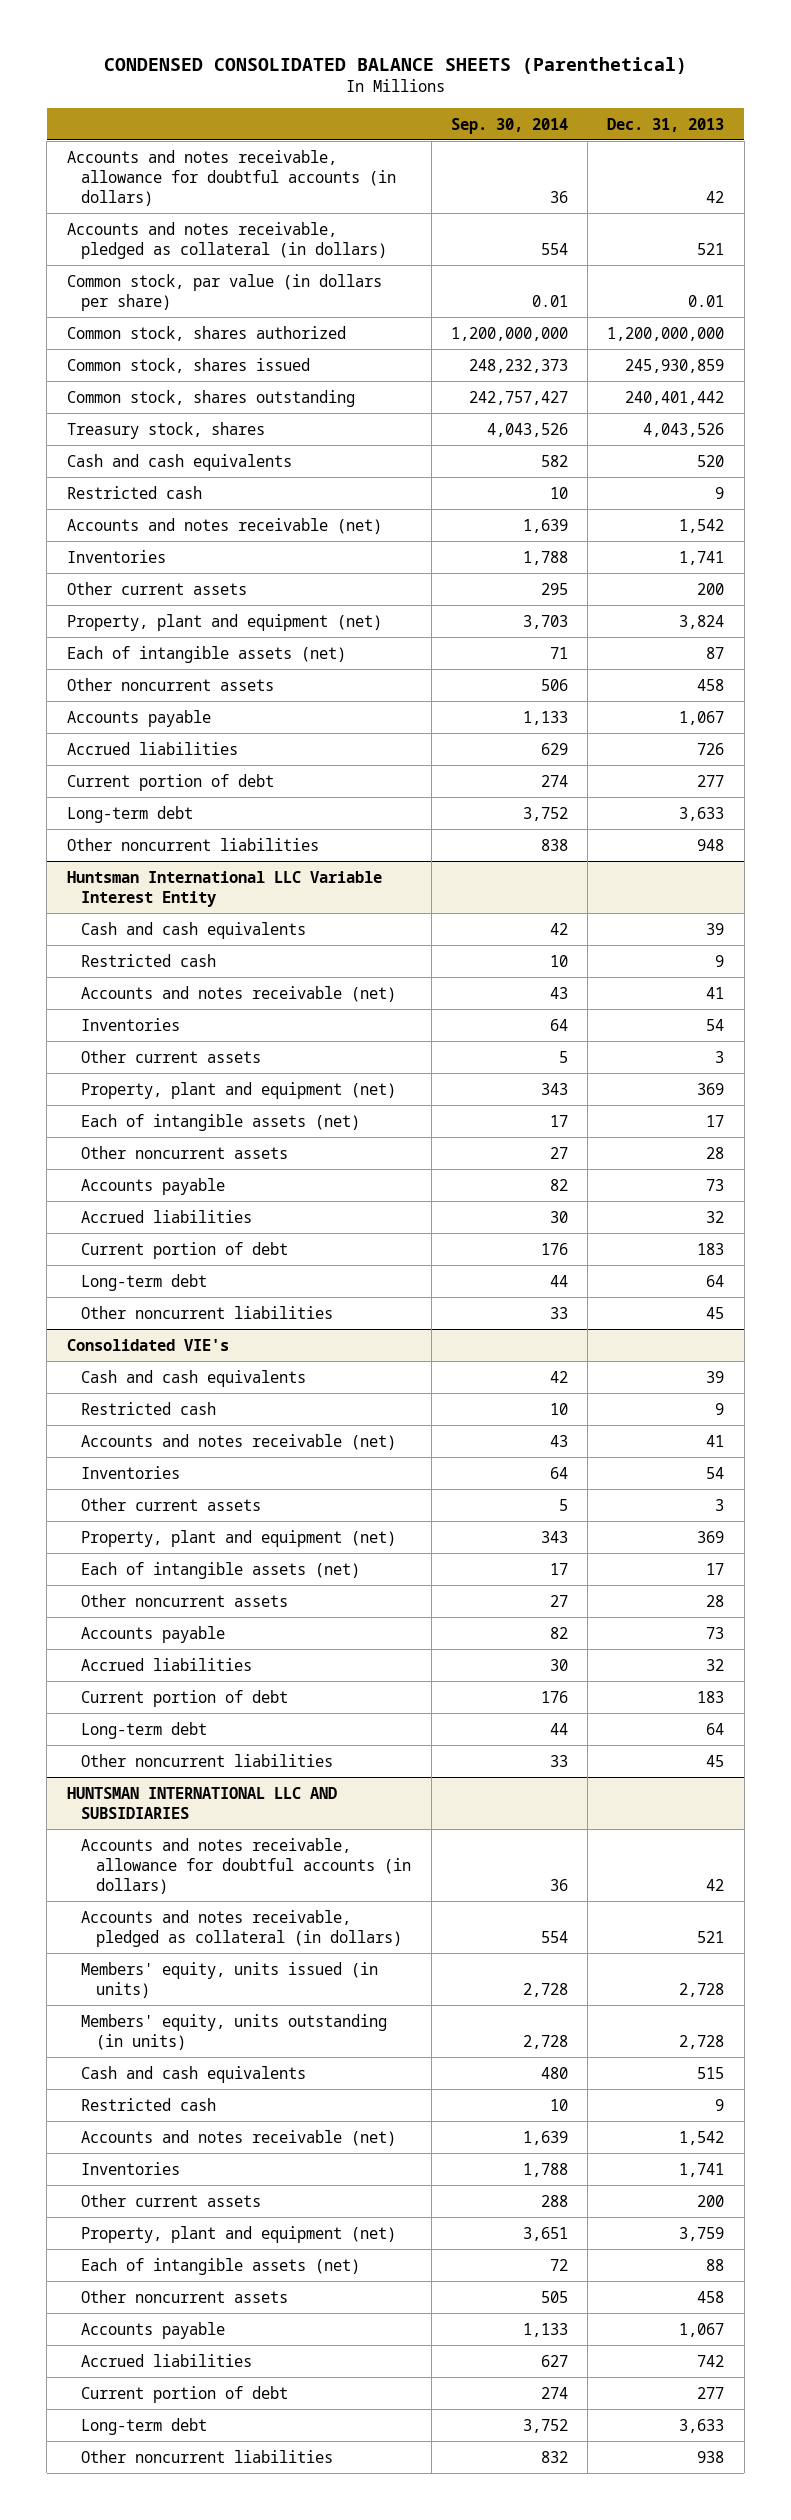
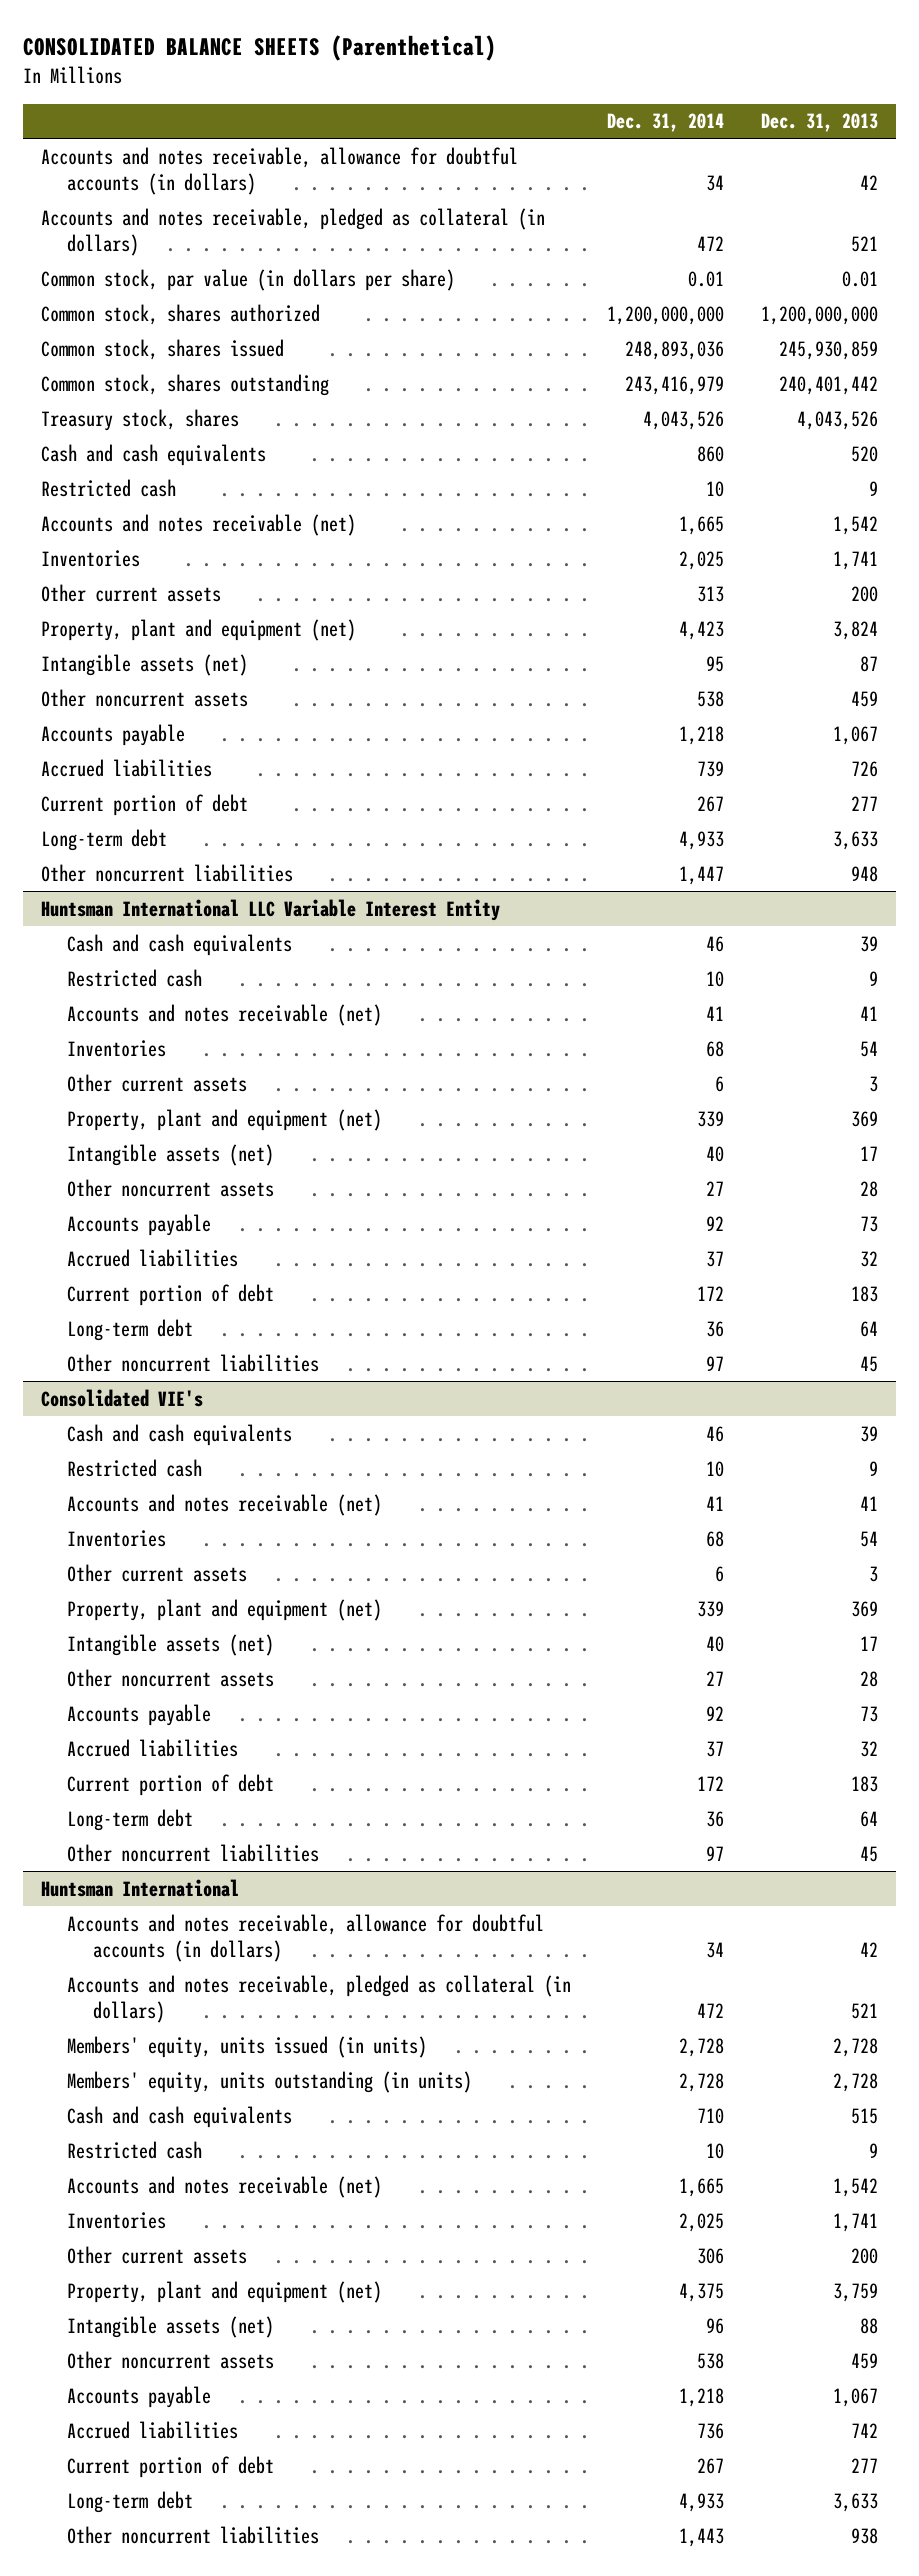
[103,57,687,75] CONDENSED CONSOLIDATED BALANCE SHEETS (Parenthetical) -> [22,35,496,62] CONSOLIDATED BALANCE SHEETS (Parenthetical)
[450,117,568,134] Sep. 30, 2014 -> none
none -> [607,113,725,133] Dec. 31, 2014
[66,645,346,663] Each of intangible assets (net) -> [41,653,249,676] Intangible assets (net)
[697,678,725,691] 458 -> [850,690,878,707] 459
[81,1113,361,1131] Each of intangible assets (net) -> [67,1143,275,1166] Intangible assets (net)
[81,1561,361,1579] Each of intangible assets (net) -> [67,1633,275,1656] Intangible assets (net)
[66,1786,337,1819] HUNTSMAN INTERNATIONAL LLC AND SUBSIDIARIES -> none
none -> [41,1878,240,1897] Huntsman International
[81,2257,361,2275] Each of intangible assets (net) -> [67,2315,275,2338] Intangible assets (net)
[697,2290,725,2303] 458 -> [850,2352,878,2369] 459

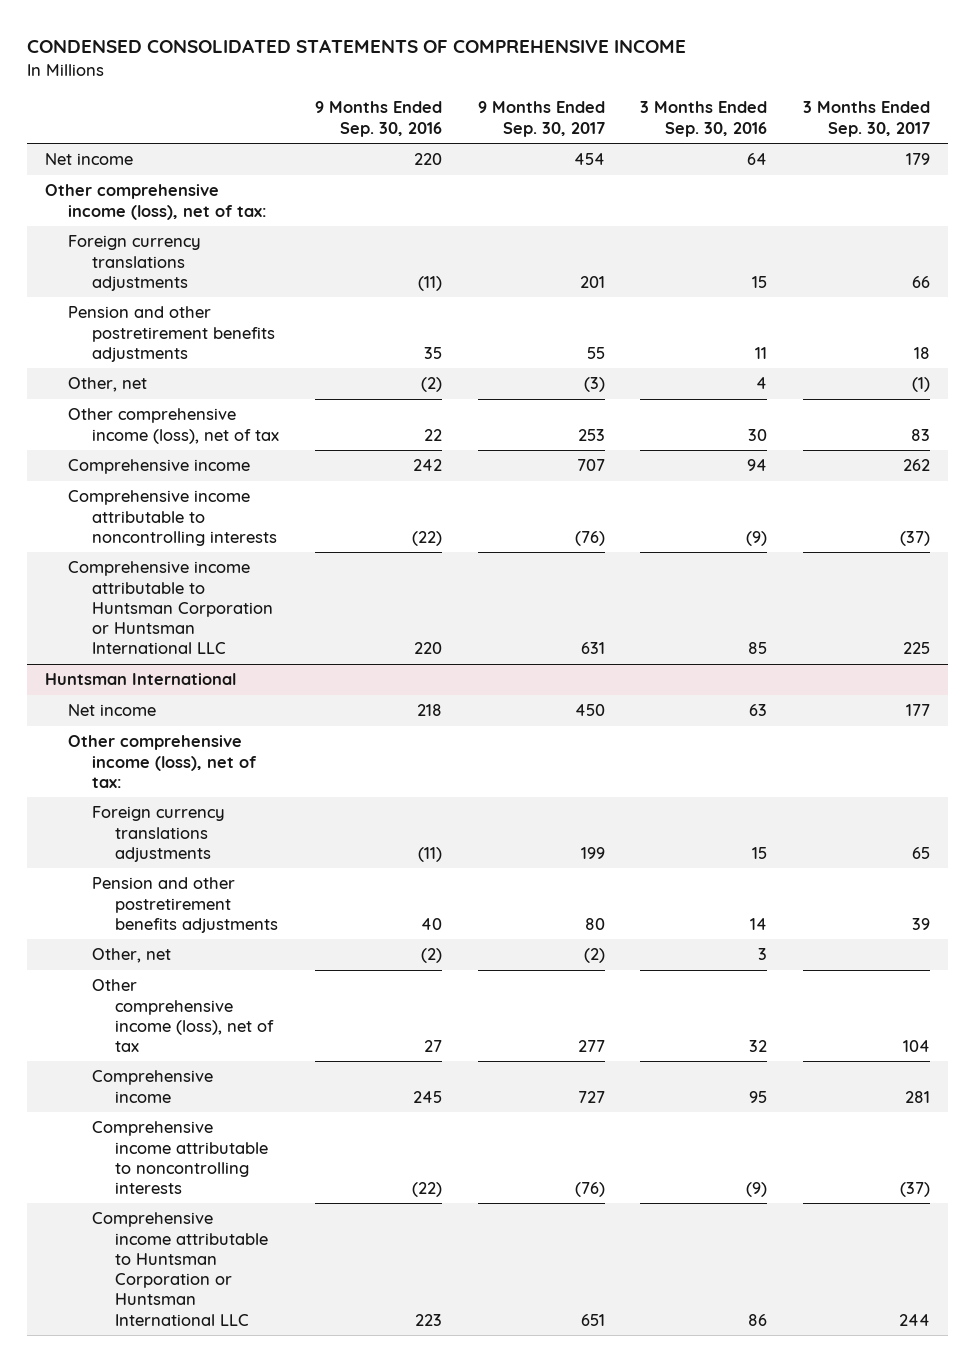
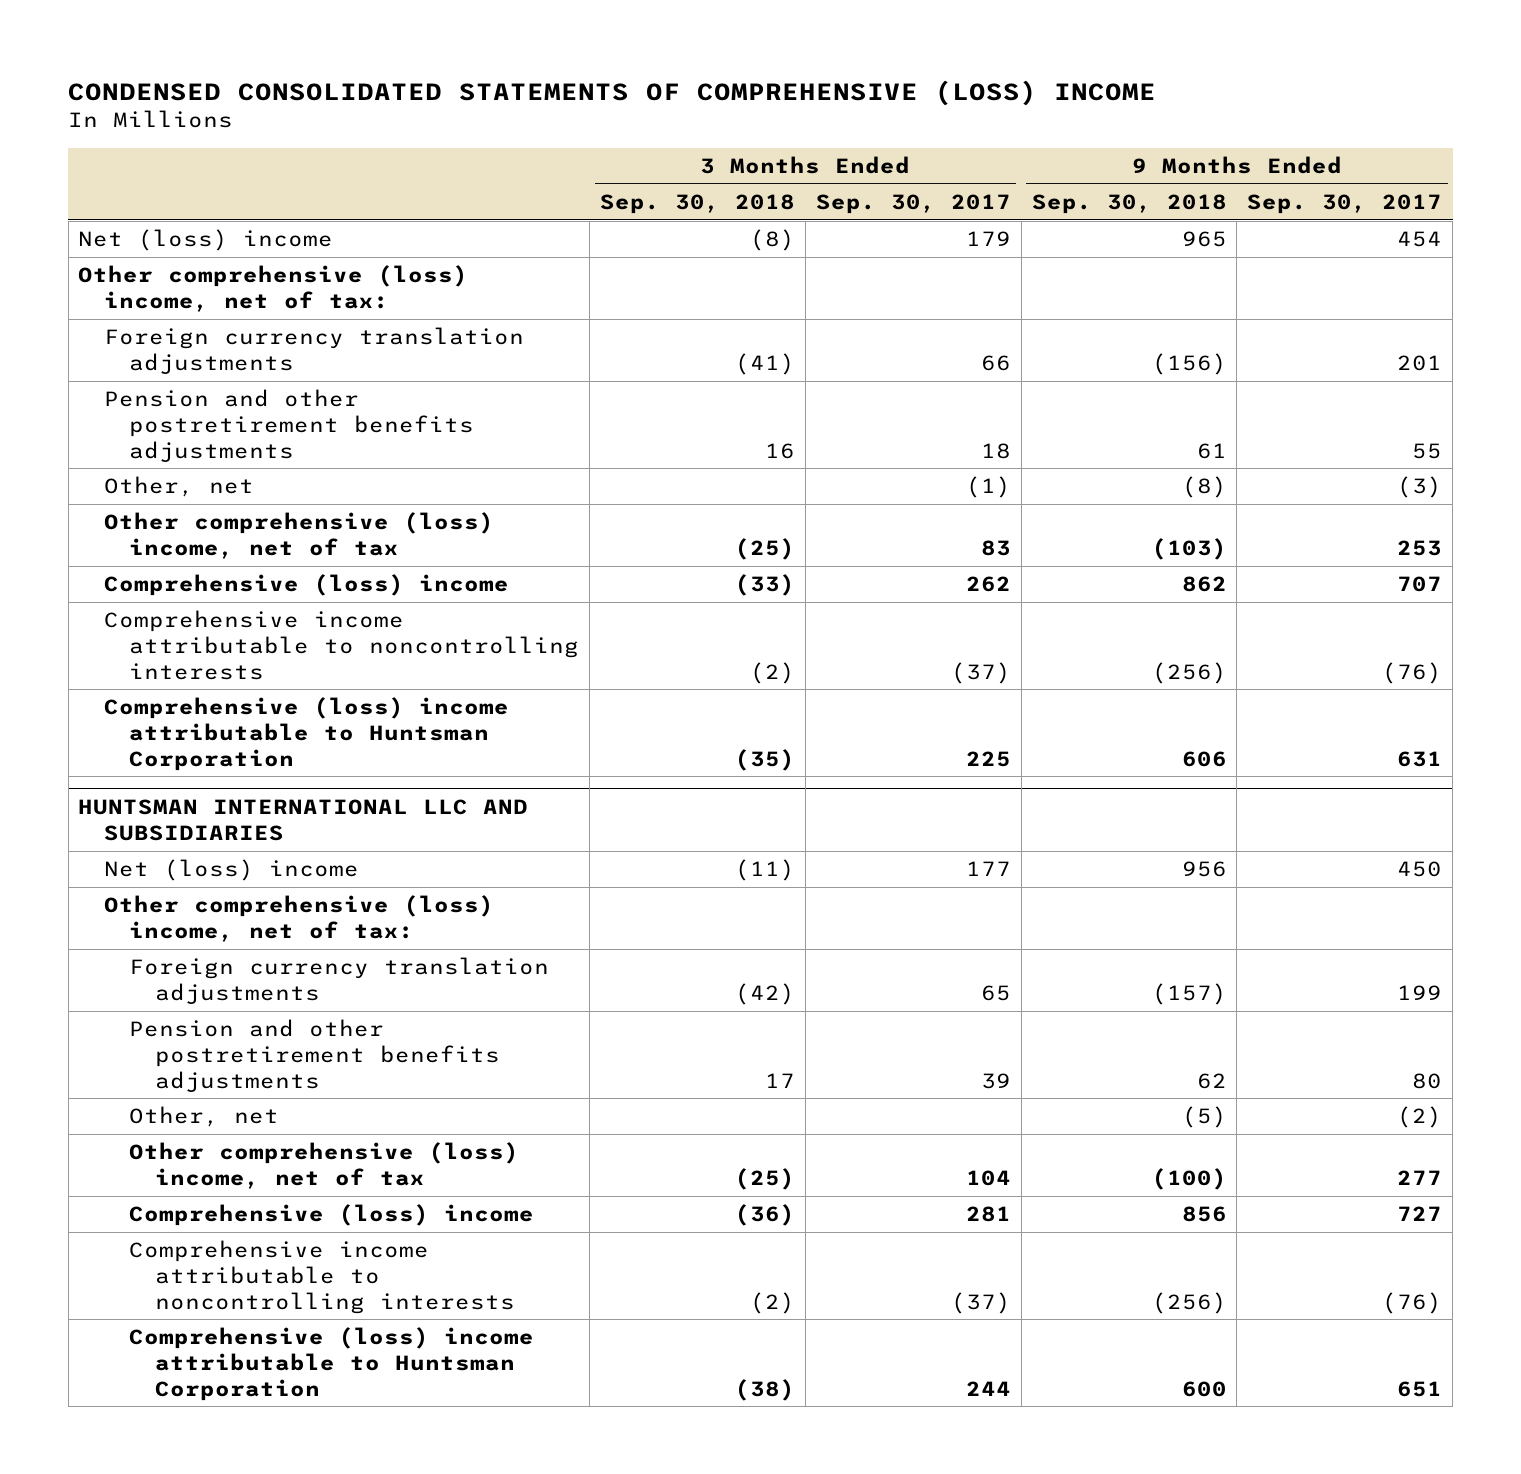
[27,38,687,53] CONDENSED CONSOLIDATED STATEMENTS OF COMPREHENSIVE INCOME -> [68,79,1157,106] CONDENSED CONSOLIDATED STATEMENTS OF COMPREHENSIVE (LOSS) INCOME
[314,101,442,137] 9 Months Ended Sep. 30, 2016 -> none
[640,101,768,137] 3 Months Ended Sep. 30, 2016 -> none
none -> [600,193,796,214] Sep. 30, 2018
none -> [1031,193,1227,214] Sep. 30, 2018
[44,153,133,166] Net income -> [78,229,334,252] Net (loss) income
[44,184,268,220] Other comprehensive income (loss), net of tax: -> [78,265,469,312] Other comprehensive (loss) income, net of tax:
[68,235,202,291] Foreign currency translations adjustments -> [103,327,524,374] Foreign currency translation adjustments
[68,408,279,444] Other comprehensive income (loss), net of tax -> [103,512,494,559] Other comprehensive (loss) income, net of tax
[68,459,251,475] Comprehensive income -> [103,574,509,597] Comprehensive (loss) income
[44,673,236,686] Huntsman International -> none
[68,561,273,655] Comprehensive income attributable to Huntsman Corporation or Huntsman International LLC -> [103,697,509,771] Comprehensive (loss) income attributable to Huntsman Corporation
none -> [78,798,529,841] HUNTSMAN INTERNATIONAL LLC AND SUBSIDIARIES
[68,704,157,717] Net income -> [103,859,359,882] Net (loss) income
[68,735,257,788] Other comprehensive income (loss), net of tax: -> [103,895,494,942] Other comprehensive (loss) income, net of tax:
[91,806,225,862] Foreign currency translations adjustments -> [129,957,550,1004] Foreign currency translation adjustments
[91,979,275,1053] Other comprehensive income (loss), net of tax -> [129,1142,520,1189] Other comprehensive (loss) income, net of tax
[91,1070,213,1103] Comprehensive income -> [129,1204,535,1227] Comprehensive (loss) income
[91,1212,269,1326] Comprehensive income attributable to Huntsman Corporation or Huntsman International LLC -> [129,1327,535,1401] Comprehensive (loss) income attributable to Huntsman Corporation

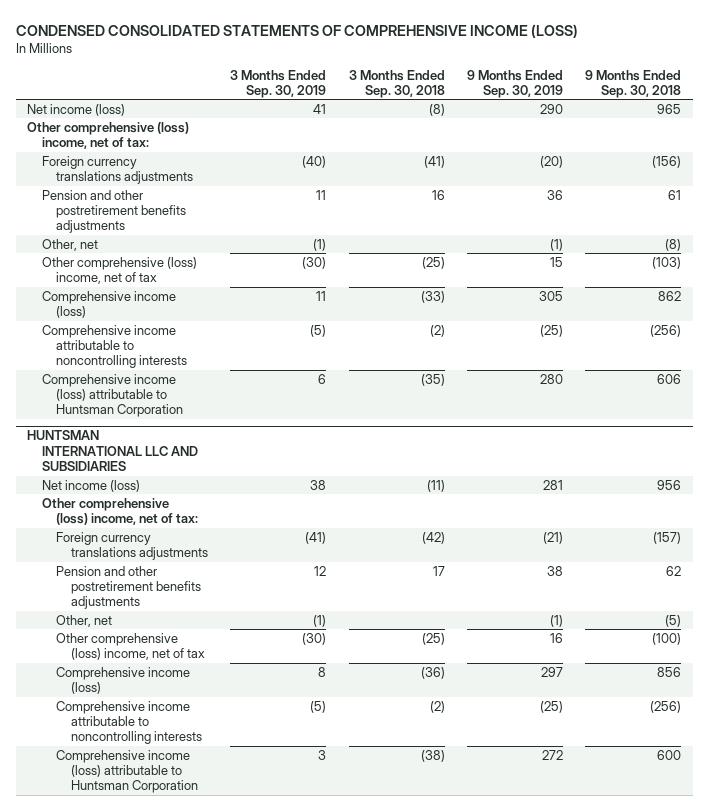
[68,79,1157,106] CONDENSED CONSOLIDATED STATEMENTS OF COMPREHENSIVE (LOSS) INCOME -> [16,23,579,38] CONDENSED CONSOLIDATED STATEMENTS OF COMPREHENSIVE INCOME (LOSS)
[815,193,1011,214] Sep. 30, 2017 -> none
[1247,193,1443,214] Sep. 30, 2017 -> none
none -> [230,69,327,98] 3 Months Ended Sep. 30, 2019
none -> [467,69,564,98] 9 Months Ended Sep. 30, 2019
[78,229,334,252] Net (loss) income -> [27,103,126,116] Net income (loss)
[103,327,524,374] Foreign currency translation adjustments -> [41,155,194,185] Foreign currency translations adjustments
[103,574,509,597] Comprehensive (loss) income -> [41,290,176,319] Comprehensive income (loss)
[103,697,509,771] Comprehensive (loss) income attributable to Huntsman Corporation -> [41,373,184,418] Comprehensive income (loss) attributable to Huntsman Corporation
[103,859,359,882] Net (loss) income -> [41,479,140,492] Net income (loss)
[129,957,550,1004] Foreign currency translation adjustments -> [56,531,208,561] Foreign currency translations adjustments
[129,1204,535,1227] Comprehensive (loss) income -> [56,666,191,695] Comprehensive income (loss)
[129,1327,535,1401] Comprehensive (loss) income attributable to Huntsman Corporation -> [56,749,198,794] Comprehensive income (loss) attributable to Huntsman Corporation

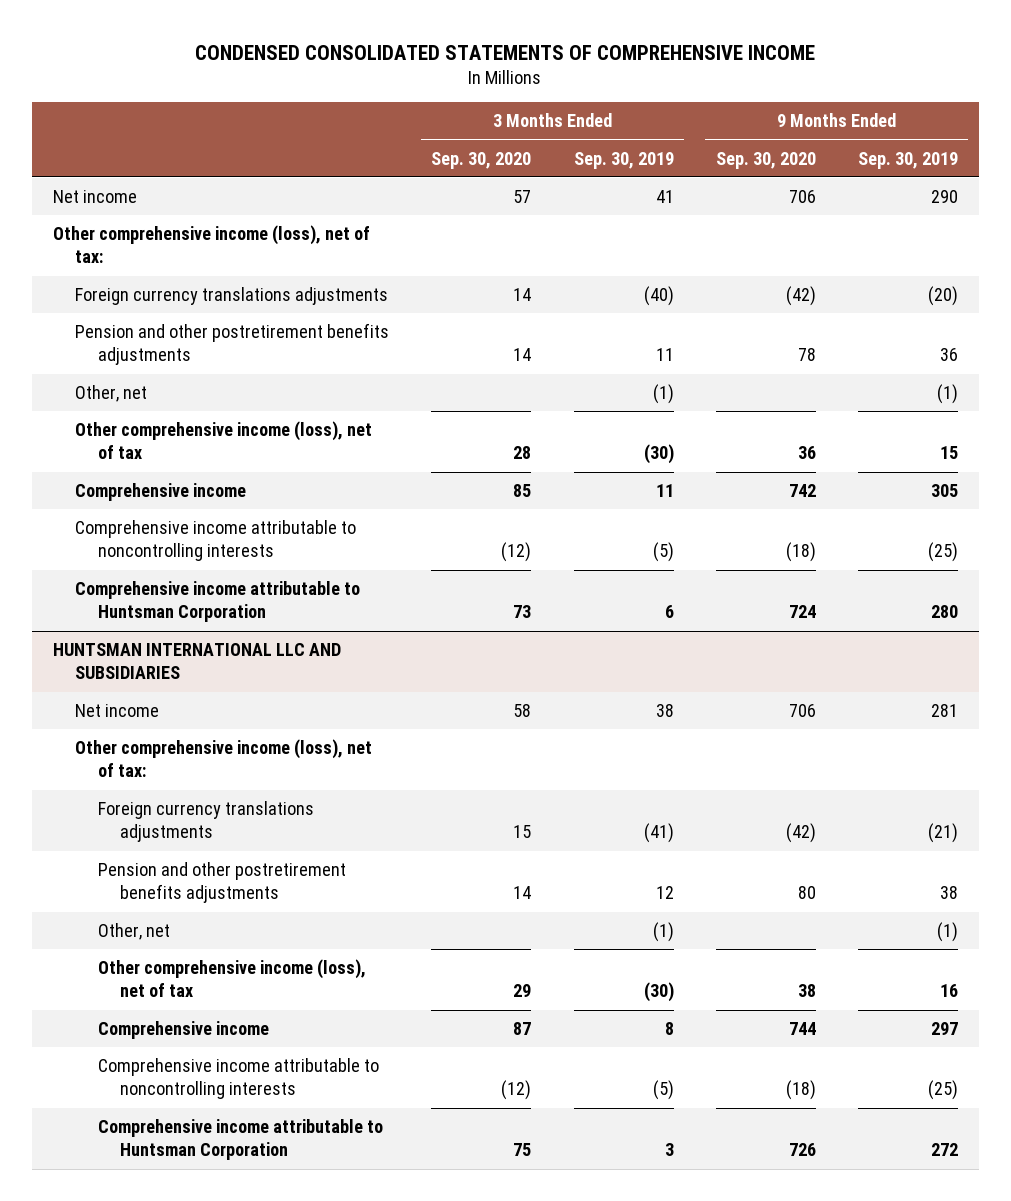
[16,23,579,38] CONDENSED CONSOLIDATED STATEMENTS OF COMPREHENSIVE INCOME (LOSS) -> [195,45,816,61] CONDENSED CONSOLIDATED STATEMENTS OF COMPREHENSIVE INCOME
[348,69,445,98] 3 Months Ended Sep. 30, 2018 -> none
[585,69,682,98] 9 Months Ended Sep. 30, 2018 -> none
none -> [431,151,532,169] Sep. 30, 2020
none -> [715,151,816,169] Sep. 30, 2020
[27,103,126,116] Net income (loss) -> [53,189,138,203] Net income
[27,121,190,150] Other comprehensive (loss) income, net of tax: -> [53,224,371,264] Other comprehensive income (loss), net of tax:
[41,256,197,285] Other comprehensive (loss) income, net of tax -> [75,420,373,460] Other comprehensive income (loss), net of tax
[41,290,176,319] Comprehensive income (loss) -> [75,482,247,501] Comprehensive income
[41,373,184,418] Comprehensive income (loss) attributable to Huntsman Corporation -> [75,580,361,623] Comprehensive income attributable to Huntsman Corporation
[41,479,140,492] Net income (loss) -> [75,703,160,717] Net income
[41,497,199,526] Other comprehensive (loss) income, net of tax: -> [75,738,373,778] Other comprehensive income (loss), net of tax:
[56,632,205,661] Other comprehensive (loss) income, net of tax -> [97,958,366,998] Other comprehensive income (loss), net of tax
[56,666,191,695] Comprehensive income (loss) -> [97,1020,269,1039] Comprehensive income
[56,749,198,794] Comprehensive income (loss) attributable to Huntsman Corporation -> [97,1118,383,1161] Comprehensive income attributable to Huntsman Corporation

